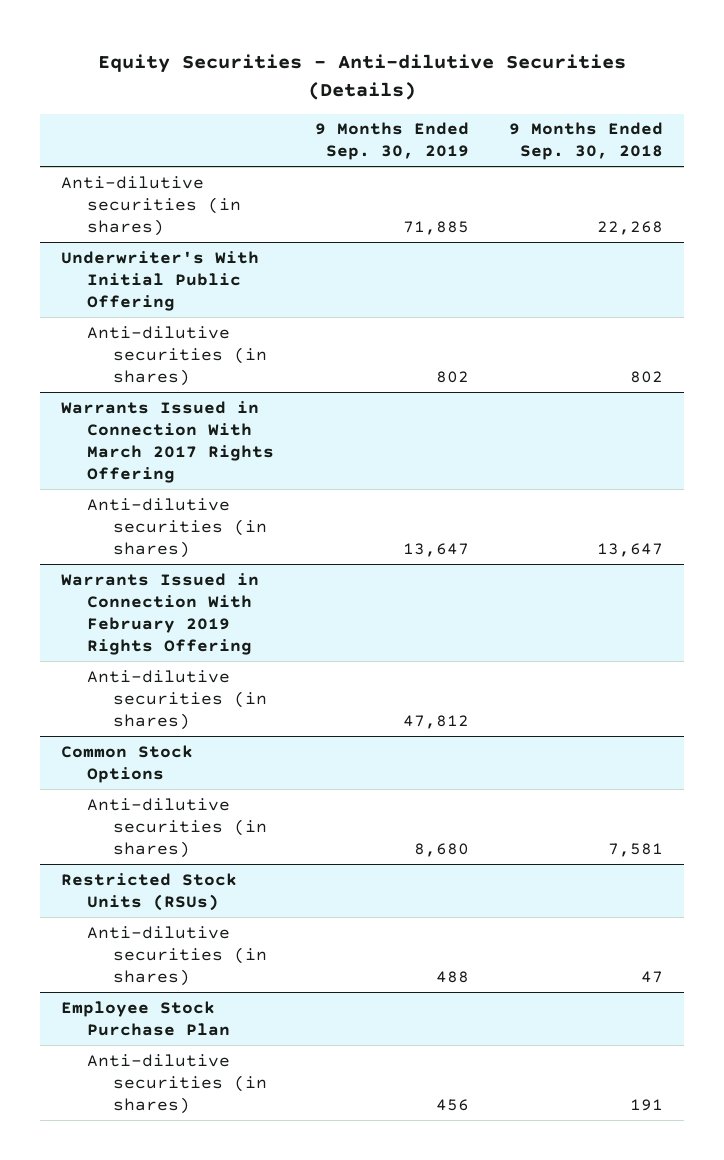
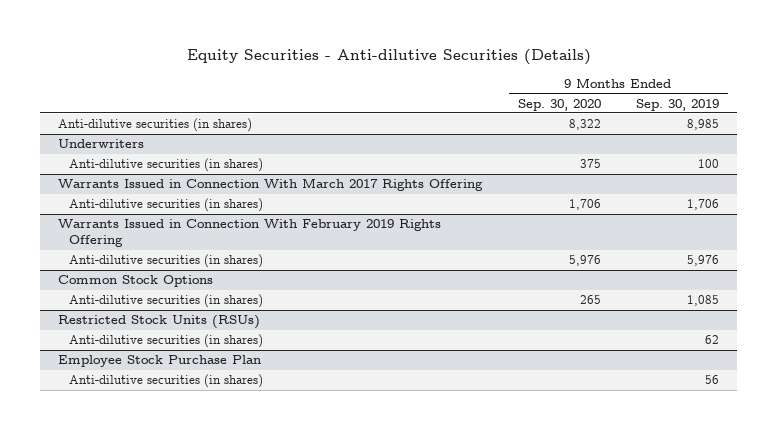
[509,122,664,161] 9 Months Ended Sep. 30, 2018 -> none
none -> [517,98,601,111] Sep. 30, 2020
[60,250,259,311] Underwriter's With Initial Public Offering -> none
[402,220,469,235] 71,885 -> [687,119,720,131] 8,985
none -> [57,139,144,149] Underwriters
[435,370,469,383] 802 -> [698,159,720,169] 100
[402,542,469,557] 13,647 -> [687,199,720,211] 1,706
[402,714,469,729] 47,812 -> [687,255,720,267] 5,976
[413,842,469,857] 8,680 -> [687,295,720,307] 1,085
[435,970,469,983] 488 -> [705,335,720,345] 62
[435,1098,469,1111] 456 -> [705,375,720,385] 56

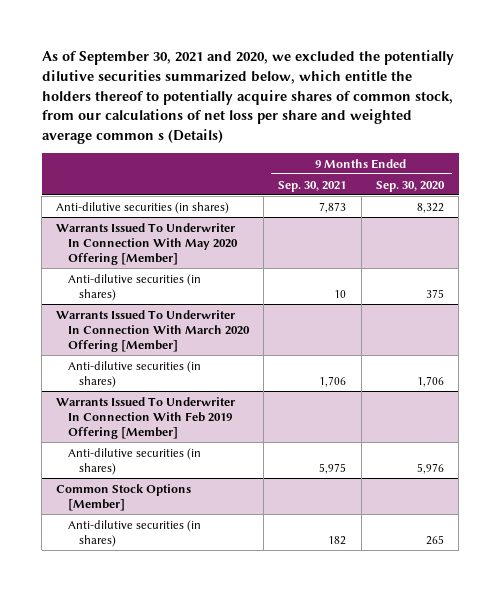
[186,49,591,66] Equity Securities - Anti-dilutive Securities (Details) -> [41,50,454,145] As of September 30, 2021 and 2020, we excluded the potentially dilutive securities summarized below, which entitle the holders thereof to potentially acquire shares of common stock, from our calculations of net loss per share and weighted average common s (Details)
[636,98,720,111] Sep. 30, 2019 -> none
none -> [278,180,347,192] Sep. 30, 2021
[57,139,144,149] Underwriters -> none
none -> [56,222,238,265] Warrants Issued To Underwriter In Connection With May 2020 Offering [Member]
[57,178,483,192] Warrants Issued in Connection With March 2017 Rights Offering -> [56,309,250,352] Warrants Issued To Underwriter In Connection With March 2020 Offering [Member]
[57,219,441,248] Warrants Issued in Connection With February 2019 Rights Offering -> [56,396,236,439] Warrants Issued To Underwriter In Connection With Feb 2019 Offering [Member]
[57,275,213,288] Common Stock Options -> [56,483,192,511] Common Stock Options [Member]
[57,315,260,330] Restricted Stock Units (RSUs) -> none
[69,334,264,349] Anti-dilutive securities (in shares) -> none
[57,355,261,368] Employee Stock Purchase Plan -> none
[69,374,264,389] Anti-dilutive securities (in shares) -> none

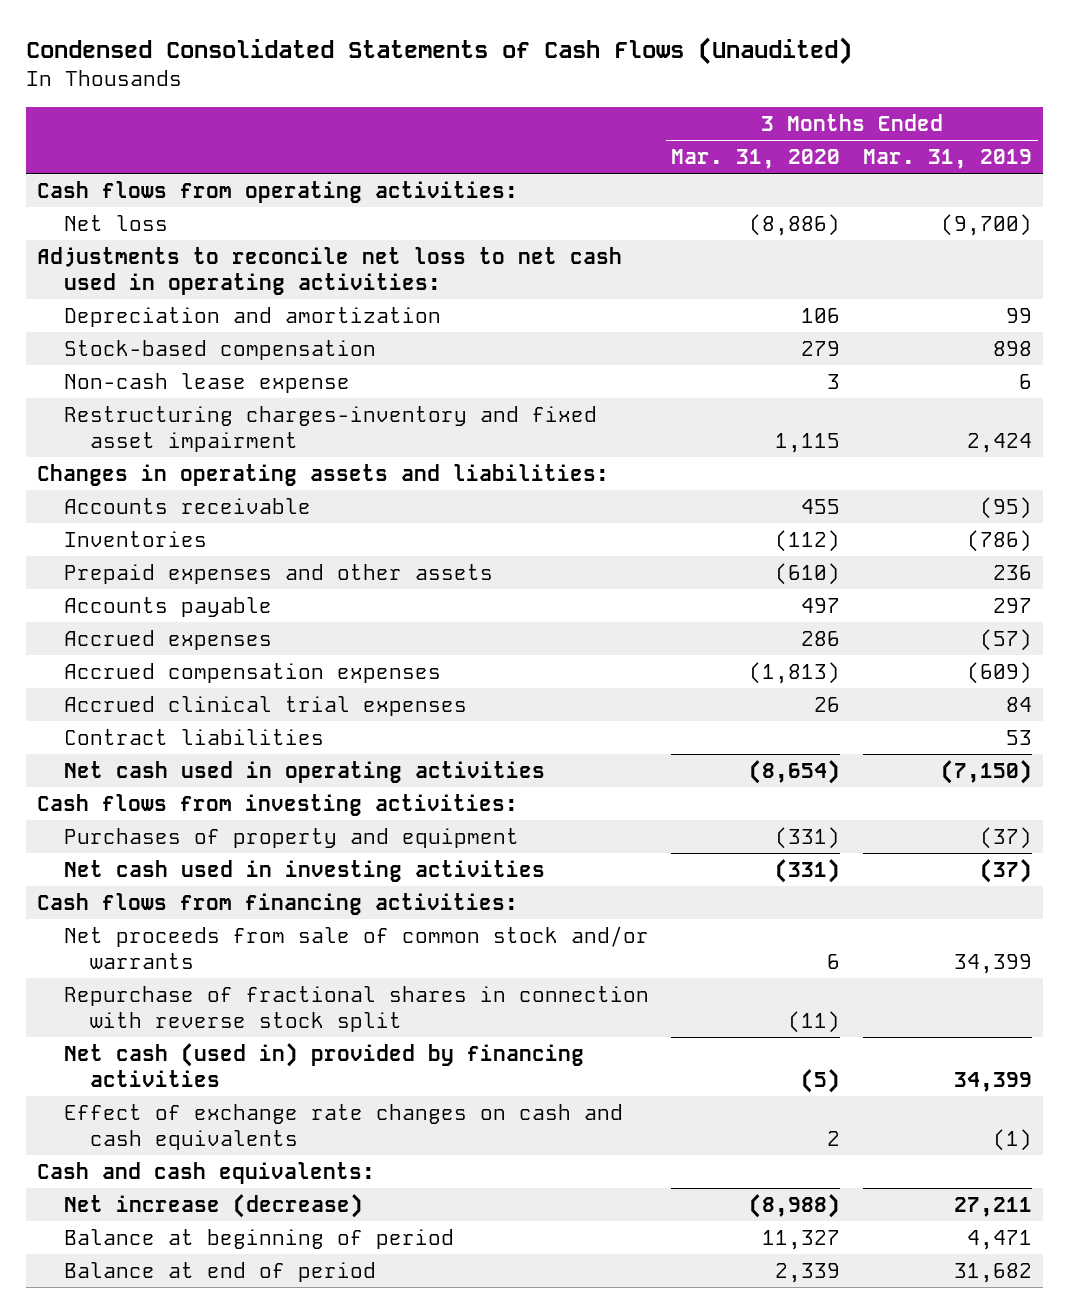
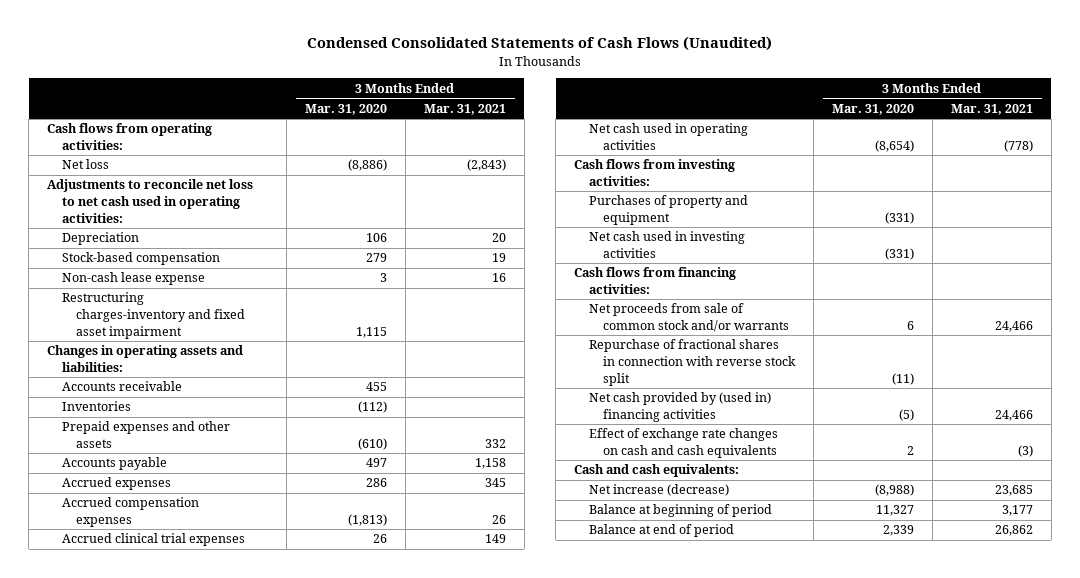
[862,148,1032,169] Mar. 31, 2019 -> none
none -> [423,103,506,115] Mar. 31, 2021
[63,306,441,327] Depreciation and amortization -> [61,232,139,246] Depreciation
[63,728,324,745] Contract liabilities -> none
[63,1042,584,1087] Net cash (used in) provided by financing activities -> [588,392,771,423] Net cash provided by (used in) financing activities

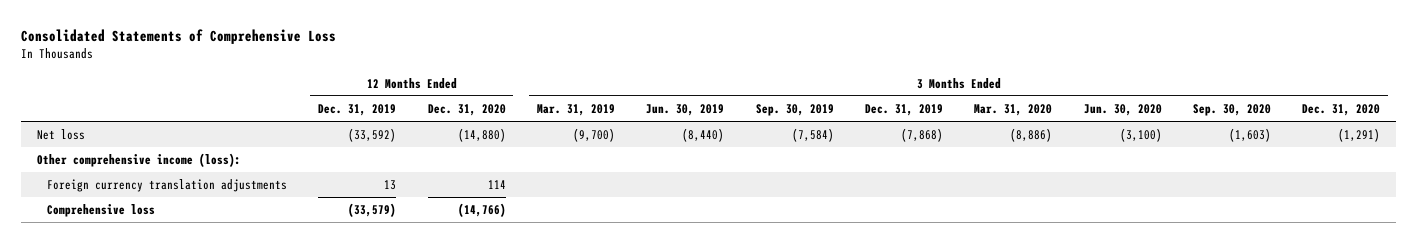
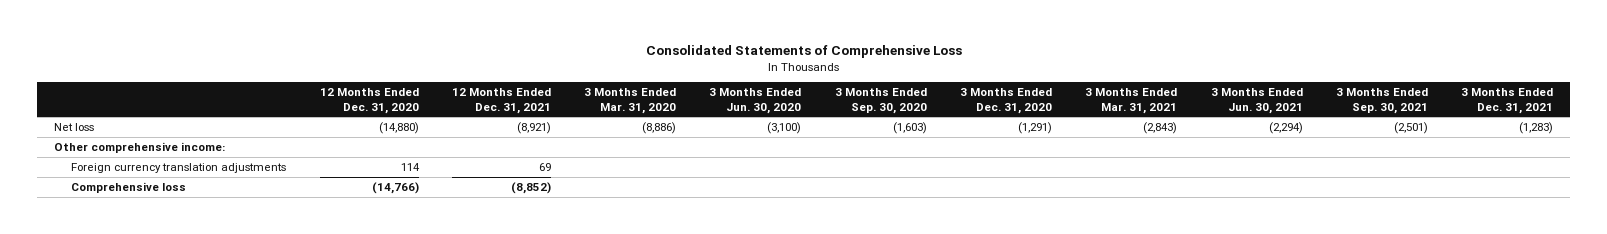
[318,104,397,117] Dec. 31, 2019 -> none
[536,104,615,117] Mar. 31, 2019 -> none
[646,104,725,117] Jun. 30, 2019 -> none
[755,104,834,117] Sep. 30, 2019 -> none
[864,104,943,117] Dec. 31, 2019 -> none
none -> [451,88,551,114] 12 Months Ended Dec. 31, 2021
none -> [1085,88,1178,114] 3 Months Ended Mar. 31, 2021
none -> [1210,88,1303,114] 3 Months Ended Jun. 30, 2021
none -> [1336,88,1429,114] 3 Months Ended Sep. 30, 2021
none -> [1461,88,1554,114] 3 Months Ended Dec. 31, 2021
[36,153,241,168] Other comprehensive income (loss): -> [53,142,225,154] Other comprehensive income:

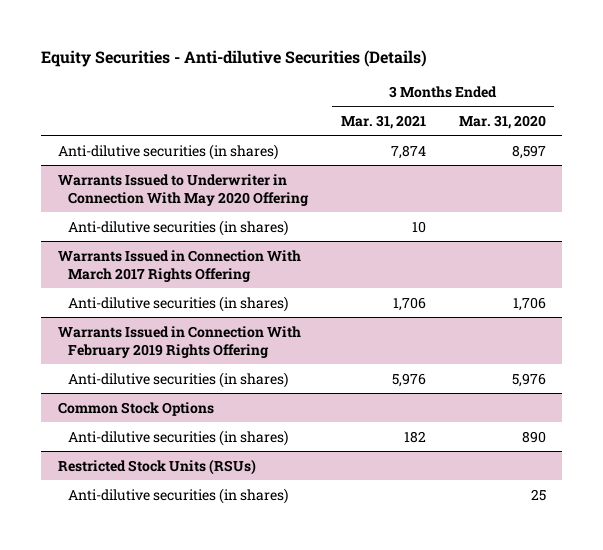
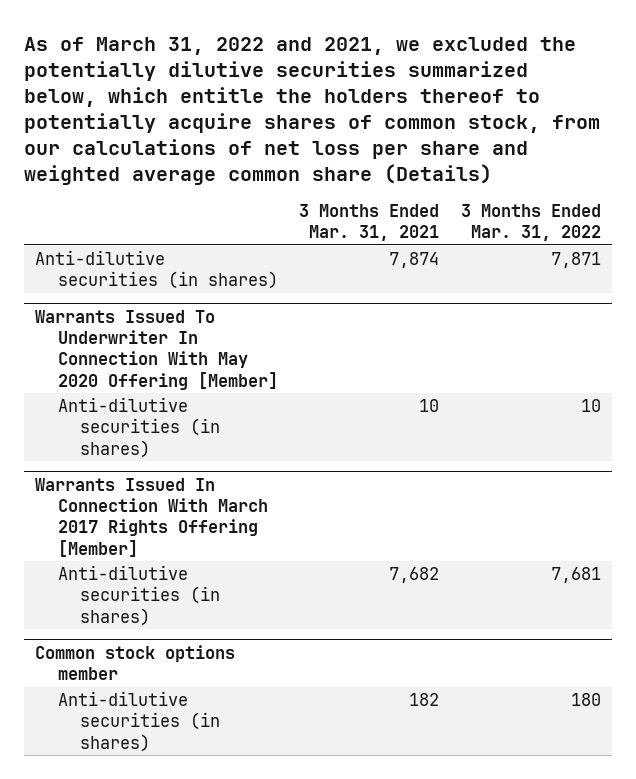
[41,50,428,68] Equity Securities - Anti-dilutive Securities (Details) -> [24,36,601,185] As of March 31, 2022 and 2021, we excluded the potentially dilutive securities summarized below, which entitle the holders thereof to potentially acquire shares of common stock, from our calculations of net loss per share and weighted average common share (Details)
[458,114,546,129] Mar. 31, 2020 -> none
none -> [460,203,601,241] 3 Months Ended Mar. 31, 2022
[57,173,309,206] Warrants Issued to Underwriter in Connection With May 2020 Offering -> [35,309,278,390] Warrants Issued To Underwriter In Connection With May 2020 Offering [Member]
[57,325,301,358] Warrants Issued in Connection With February 2019 Rights Offering -> none
[67,371,288,388] Anti-dilutive securities (in shares) -> none
[57,249,301,282] Warrants Issued in Connection With March 2017 Rights Offering -> [35,477,268,557] Warrants Issued In Connection With March 2017 Rights Offering [Member]
[392,296,426,311] 1,706 -> [389,566,440,583] 7,682
[57,401,214,416] Common Stock Options -> [35,644,236,680] Common stock options member
[57,458,256,475] Restricted Stock Units (RSUs) -> none
[67,487,288,504] Anti-dilutive securities (in shares) -> none

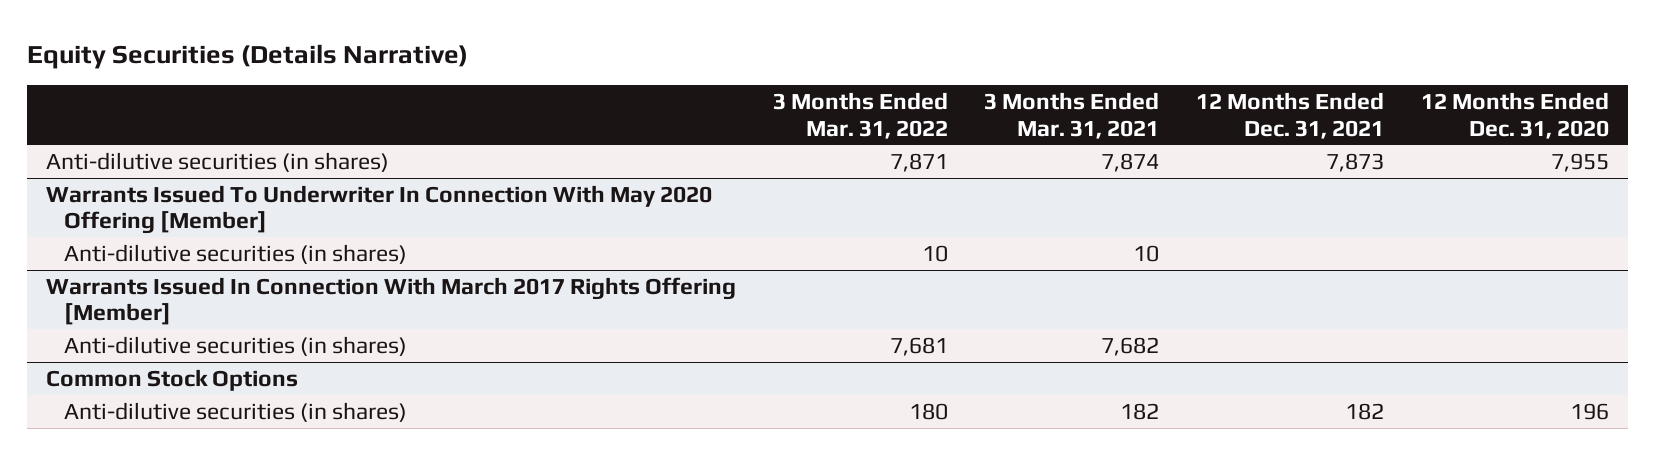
[24,36,601,185] As of March 31, 2022 and 2021, we excluded the potentially dilutive securities summarized below, which entitle the holders thereof to potentially acquire shares of common stock, from our calculations of net loss per share and weighted average common share (Details) -> [27,43,469,69] Equity Securities (Details Narrative)
none -> [1196,91,1385,139] 12 Months Ended Dec. 31, 2021
none -> [1421,91,1610,139] 12 Months Ended Dec. 31, 2020
[35,644,236,680] Common stock options member -> [45,368,298,391] Common Stock Options

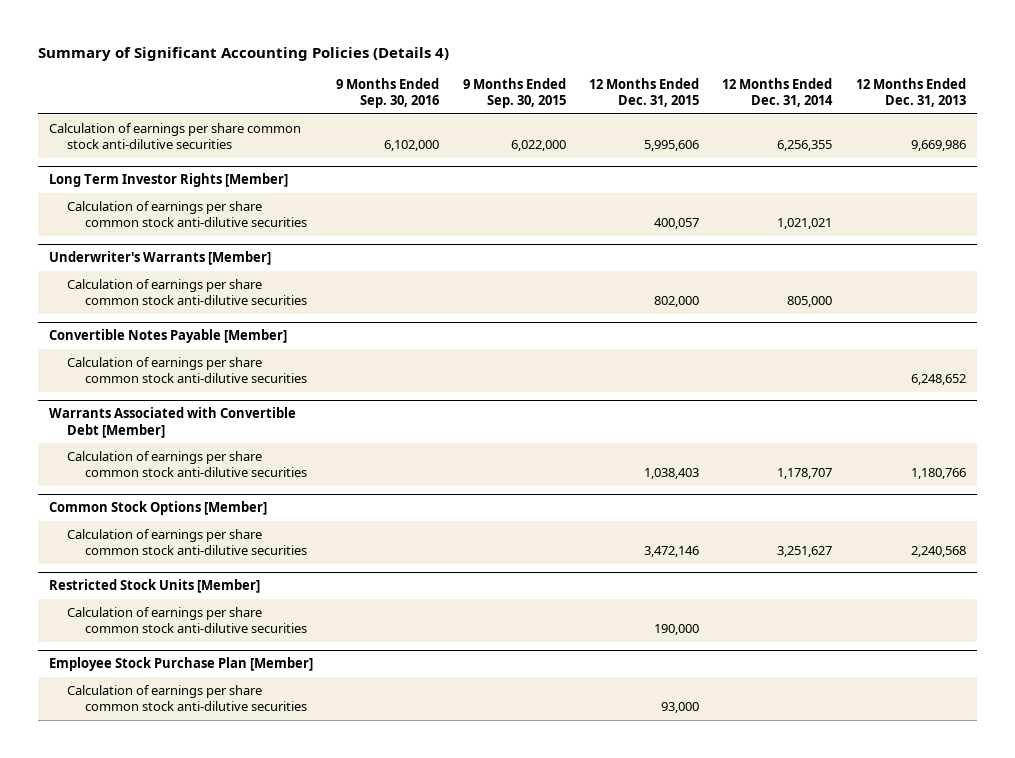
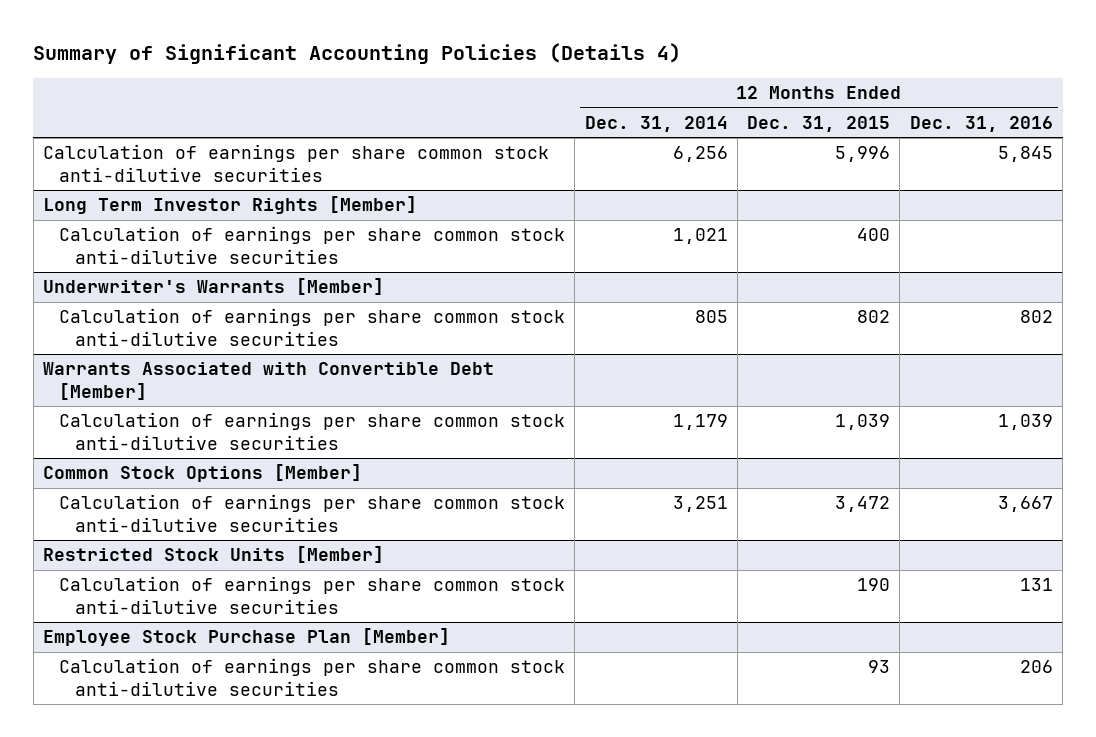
[336,77,440,109] 9 Months Ended Sep. 30, 2016 -> none
[462,77,566,109] 9 Months Ended Sep. 30, 2015 -> none
[855,77,966,108] 12 Months Ended Dec. 31, 2013 -> none
none -> [909,115,1053,132] Dec. 31, 2016
[644,140,700,152] 5,995,606 -> [835,146,891,163] 5,996
[777,140,833,152] 6,256,355 -> [672,146,728,163] 6,256
[654,218,700,230] 400,057 -> [857,228,891,242] 400
[777,218,833,230] 1,021,021 -> [672,228,728,245] 1,021
[49,329,288,344] Convertible Notes Payable [Member] -> none
[66,356,307,384] Calculation of earnings per share common stock anti-dilutive securities -> none
[654,296,700,308] 802,000 -> [857,310,891,324] 802
[787,296,833,308] 805,000 -> [694,310,728,324] 805
[644,468,700,480] 1,038,403 -> [835,414,891,431] 1,039
[777,468,833,480] 1,178,707 -> [672,414,728,431] 1,179
[644,546,700,558] 3,472,146 -> [835,496,891,513] 3,472
[777,546,833,558] 3,251,627 -> [672,496,728,513] 3,251
[654,624,700,636] 190,000 -> [857,578,891,592] 190
[661,702,700,714] 93,000 -> [868,660,891,674] 93

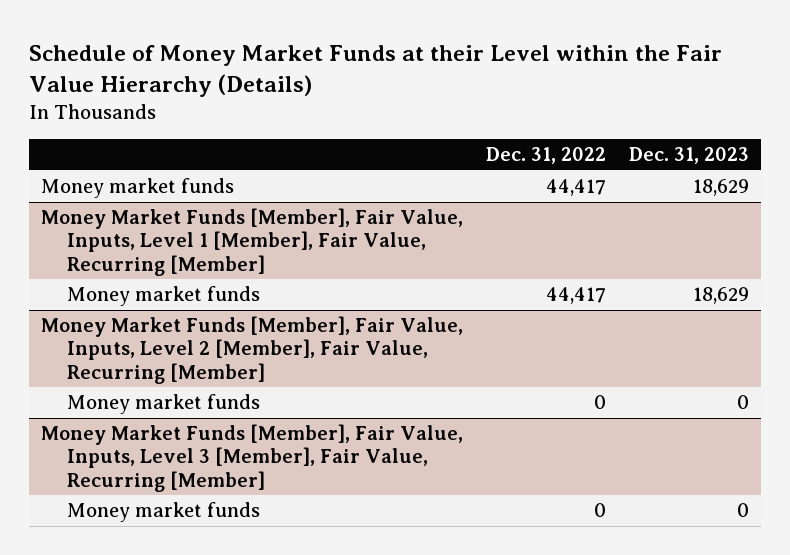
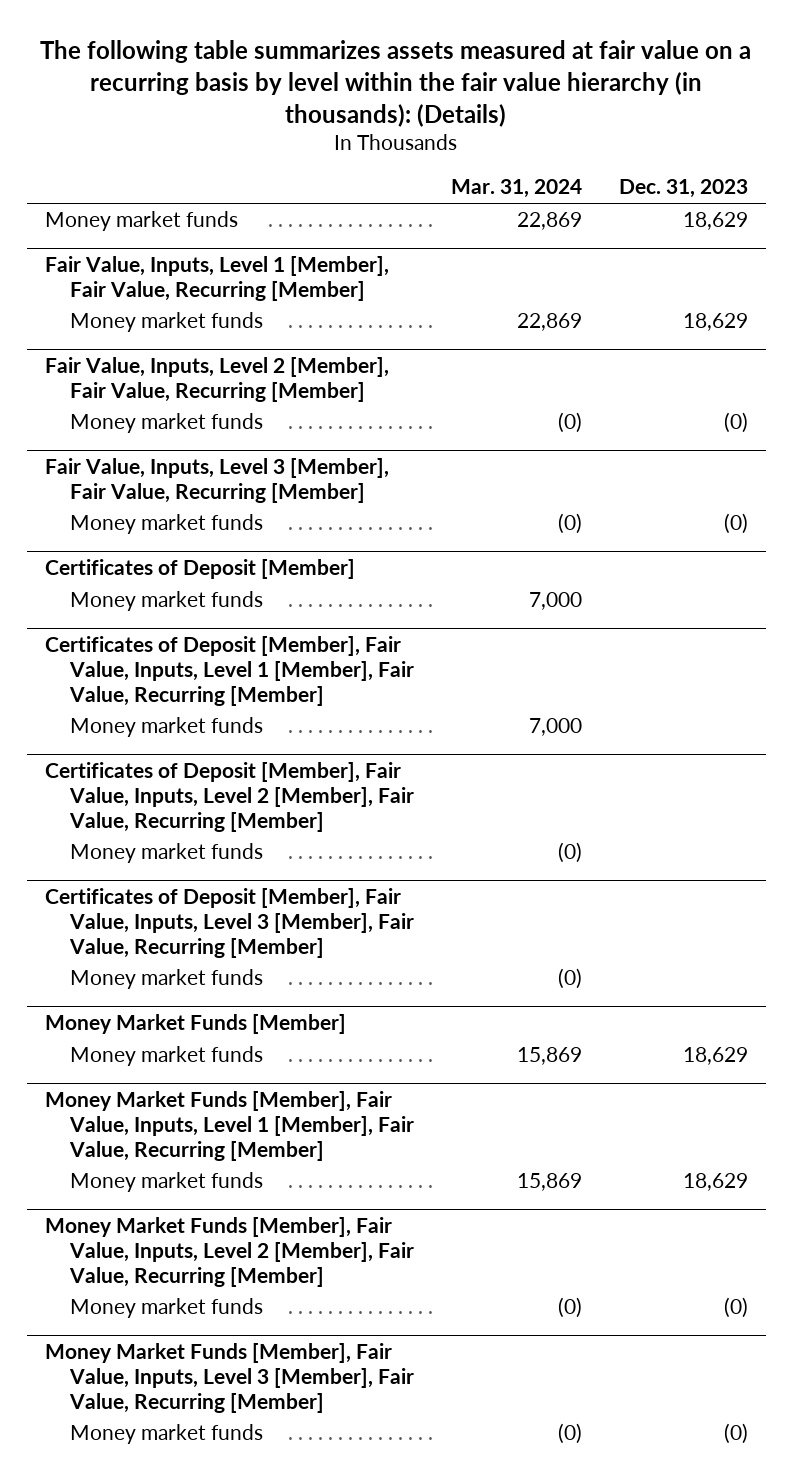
[29,44,723,97] Schedule of Money Market Funds at their Level within the Fair Value Hierarchy (Details) -> [40,39,752,127] The following table summarizes assets measured at fair value on a recurring basis by level within the fair value hierarchy (in thousands): (Details)
[485,147,606,165] Dec. 31, 2022 -> none
none -> [450,179,582,199] Mar. 31, 2024
none -> [45,255,390,301] Fair Value, Inputs, Level 1 [Member], Fair Value, Recurring [Member]
none -> [70,312,264,333] Money market funds
none -> [45,356,390,402] Fair Value, Inputs, Level 2 [Member], Fair Value, Recurring [Member]
none -> [70,413,264,434] Money market funds
none -> [45,457,390,503] Fair Value, Inputs, Level 3 [Member], Fair Value, Recurring [Member]
none -> [70,514,264,535] Money market funds
none -> [45,558,356,579] Certificates of Deposit [Member]
none -> [70,591,264,612] Money market funds
none -> [45,635,415,706] Certificates of Deposit [Member], Fair Value, Inputs, Level 1 [Member], Fair Value, Recurring [Member]
none -> [70,717,264,738] Money market funds
none -> [45,761,415,832] Certificates of Deposit [Member], Fair Value, Inputs, Level 2 [Member], Fair Value, Recurring [Member]
none -> [70,843,264,864] Money market funds
none -> [45,887,415,958] Certificates of Deposit [Member], Fair Value, Inputs, Level 3 [Member], Fair Value, Recurring [Member]
none -> [70,969,264,990] Money market funds
none -> [45,1013,347,1034] Money Market Funds [Member]
none -> [70,1046,264,1067] Money market funds
[737,395,750,410] 0 -> [723,1297,748,1319] (0)
[737,503,750,518] 0 -> [723,1423,748,1445] (0)

